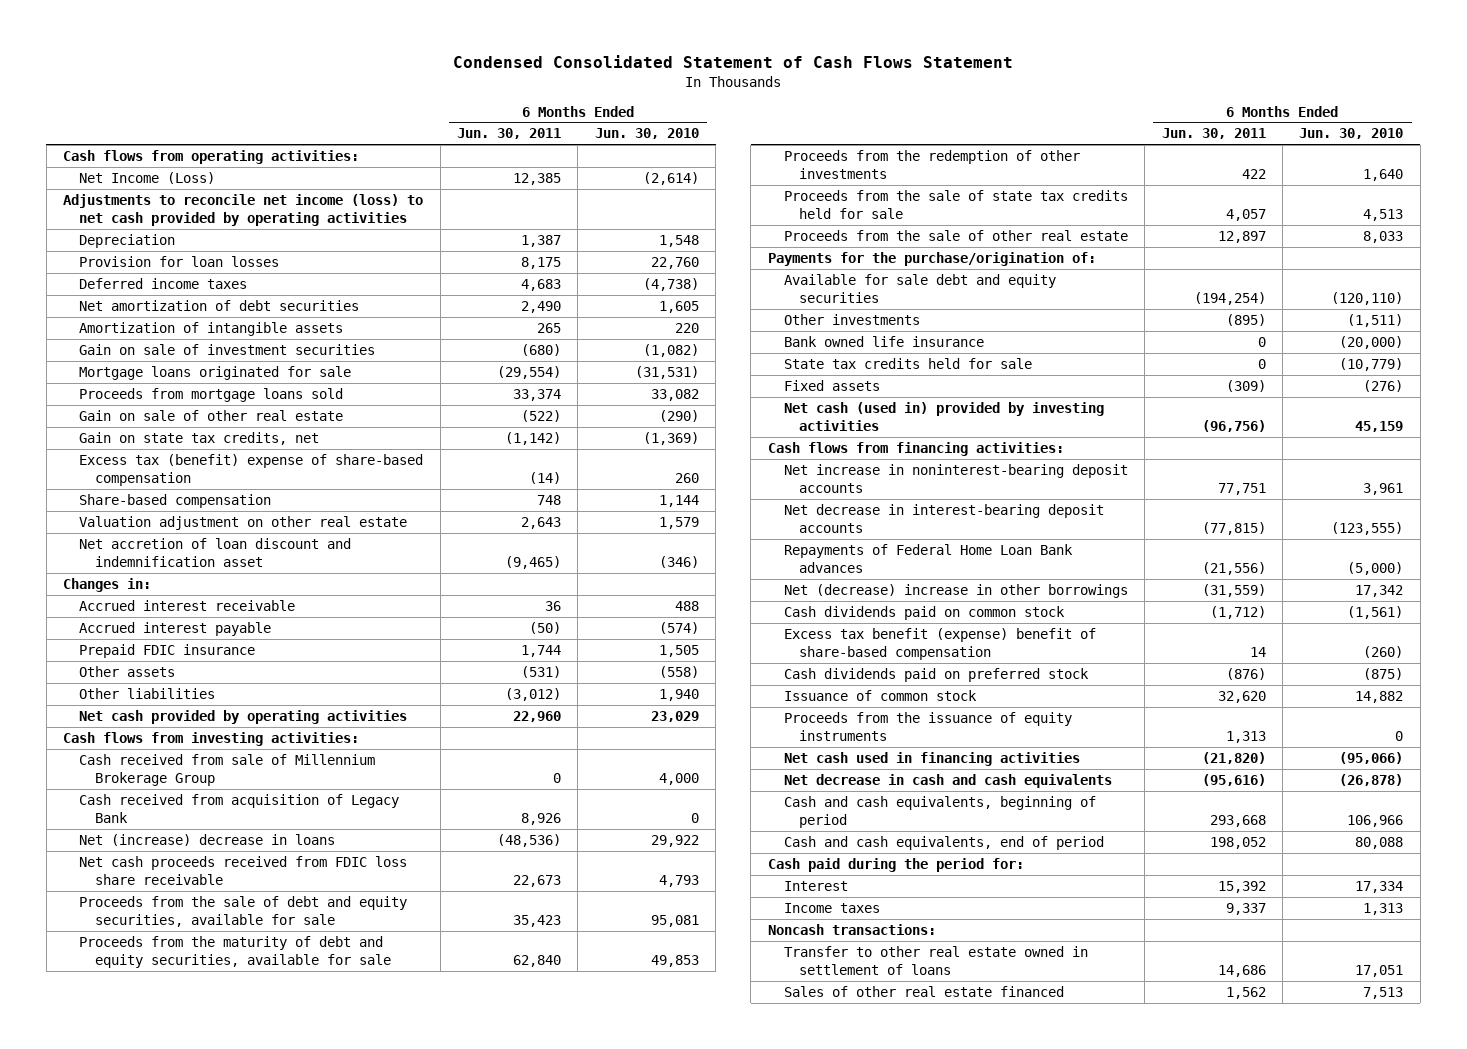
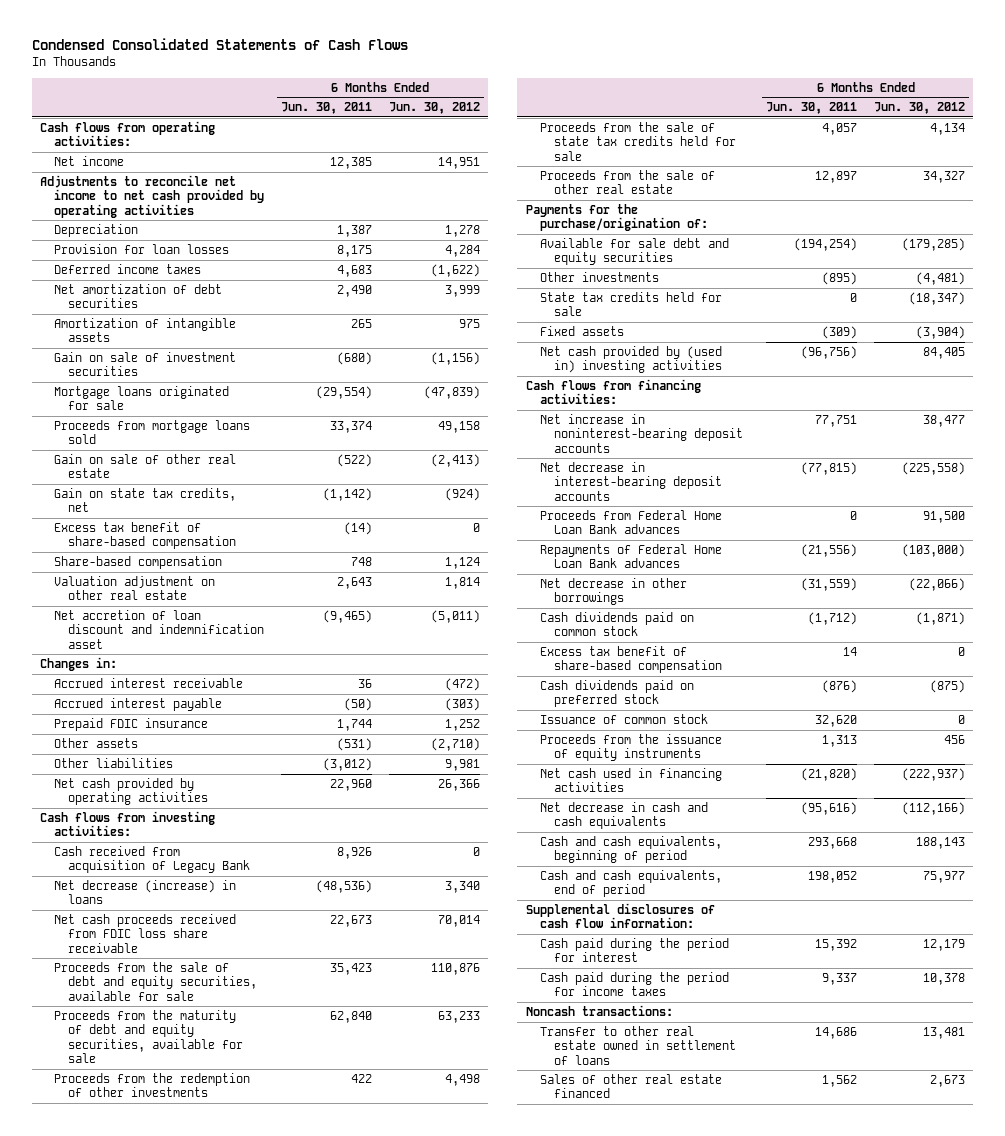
[453,54,1014,68] Condensed Consolidated Statement of Cash Flows Statement -> [31,38,408,51] Condensed Consolidated Statements of Cash Flows
[594,128,699,140] Jun. 30, 2010 -> none
none -> [388,102,480,115] Jun. 30, 2012
[79,172,216,185] Net Income (Loss) -> [54,155,125,166] Net income
[63,194,424,226] Adjustments to reconcile net income (loss) to net cash provided by operating activities -> [40,174,265,218] Adjustments to reconcile net income to net cash provided by operating activities
[79,454,424,486] Excess tax (benefit) expense of share-based compensation -> [54,521,237,550] Excess tax benefit of share-based compensation
[79,754,376,786] Cash received from sale of Millennium Brokerage Group -> none
[79,834,336,847] Net (increase) decrease in loans -> [54,879,237,905] Net decrease (increase) in loans
[783,336,984,348] Bank owned life insurance -> none
[783,402,1104,431] Net cash (used in) provided by investing activities -> [539,345,722,374] Net cash provided by (used in) investing activities
none -> [539,509,722,535] Proceeds from Federal Home Loan Bank advances
[783,584,1128,599] Net (decrease) increase in other borrowings -> [539,577,687,606] Net decrease in other borrowings
[783,628,1096,660] Excess tax benefit (expense) benefit of share-based compensation -> [539,645,722,674] Excess tax benefit of share-based compensation
[767,858,1024,873] Cash paid during the period for: -> none
none -> [525,902,715,929] Supplemental disclosures of cash flow information:
[783,881,848,892] Interest -> [539,937,729,963] Cash paid during the period for interest
[783,903,880,914] Income taxes -> [539,971,729,997] Cash paid during the period for income taxes

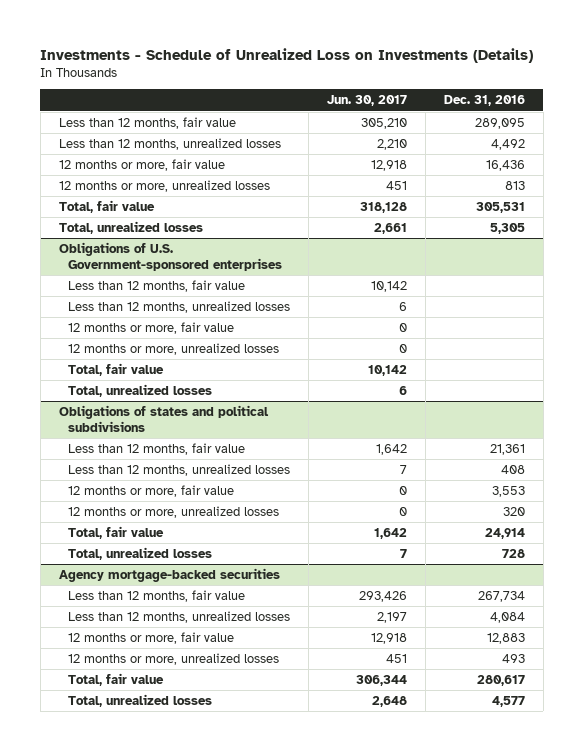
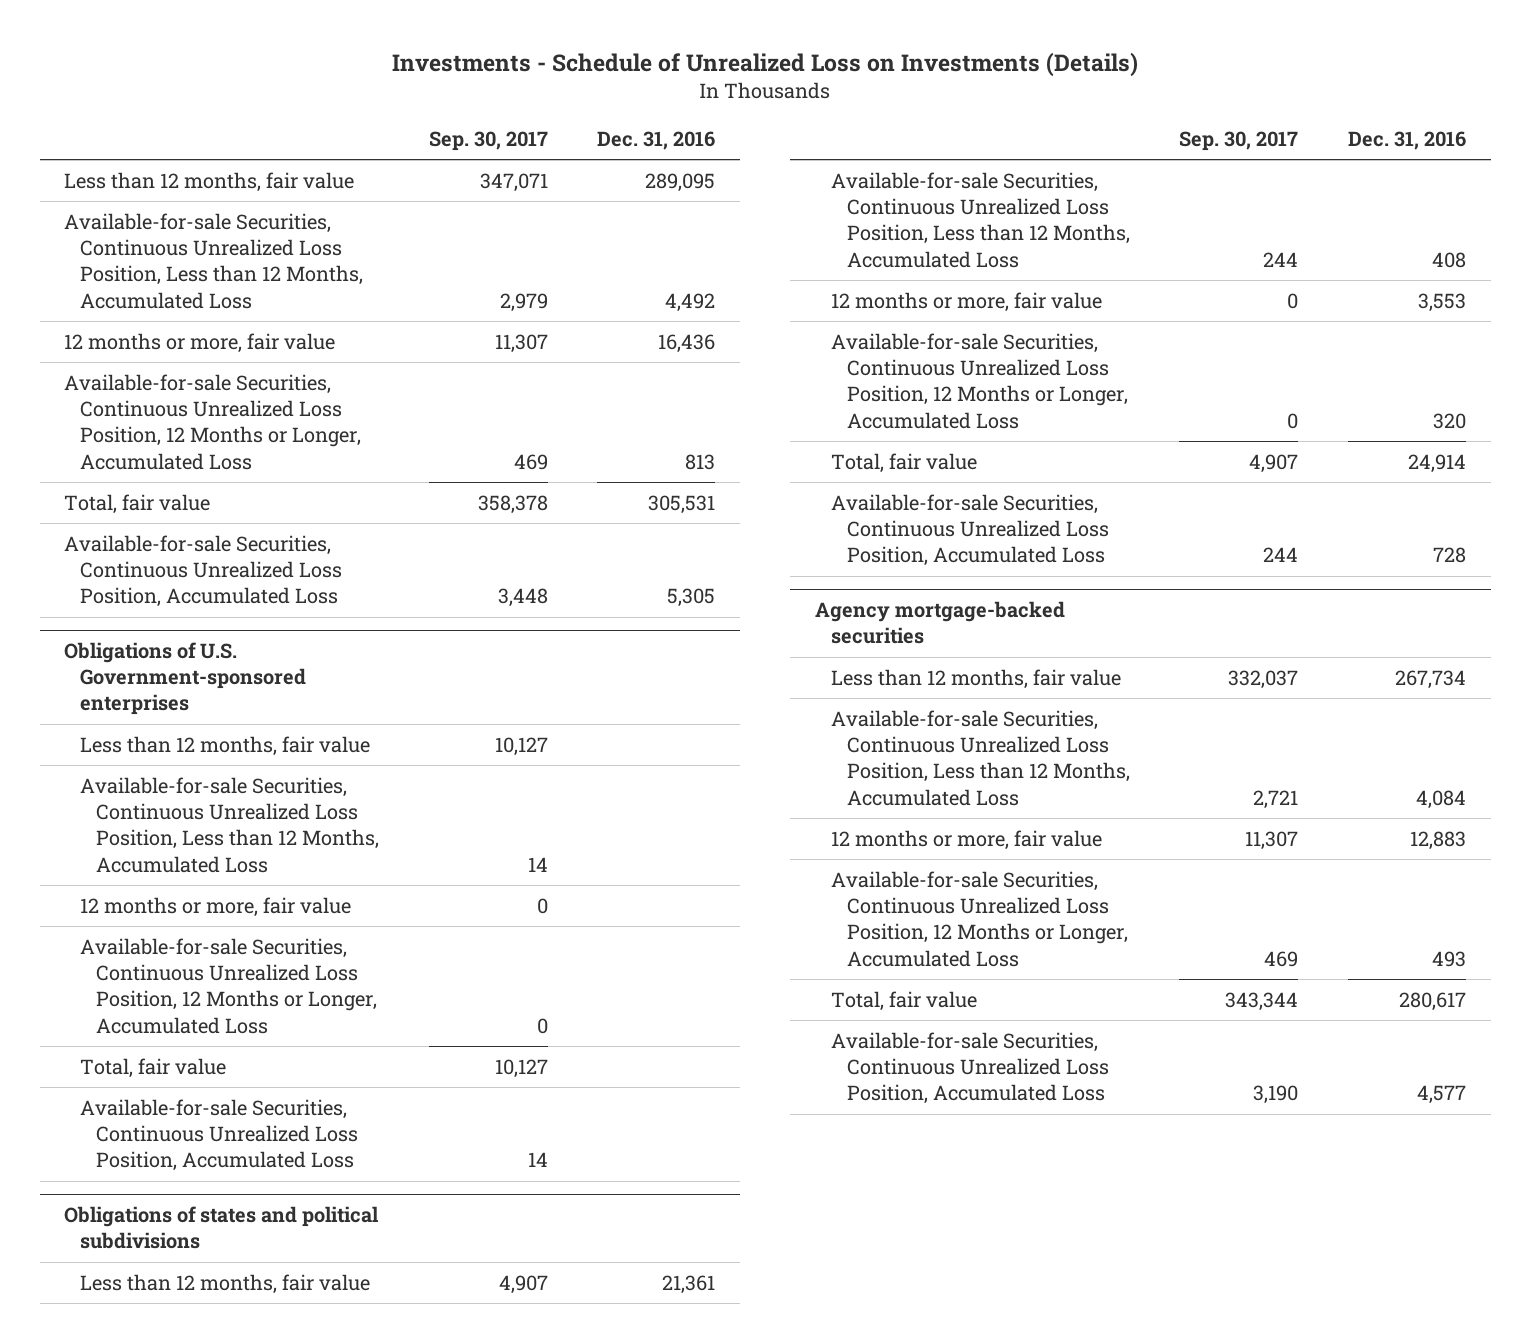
[326,95,407,107] Jun. 30, 2017 -> none
none -> [428,131,548,152] Sep. 30, 2017
[58,137,281,150] Less than 12 months, unrealized losses -> [64,212,364,309] Available-for-sale Securities, Continuous Unrealized Loss Position, Less than 12 Months, Accumulated Loss
[58,179,270,192] 12 months or more, unrealized losses -> [64,373,362,470] Available-for-sale Securities, Continuous Unrealized Loss Position, 12 Months or Longer, Accumulated Loss
[58,220,203,234] Total, unrealized losses -> [64,534,343,608] Available-for-sale Securities, Continuous Unrealized Loss Position, Accumulated Loss
[67,300,290,313] Less than 12 months, unrealized losses -> none
none -> [80,776,379,873] Available-for-sale Securities, Continuous Unrealized Loss Position, Less than 12 Months, Accumulated Loss
[67,342,279,355] 12 months or more, unrealized losses -> none
none -> [80,937,377,1034] Available-for-sale Securities, Continuous Unrealized Loss Position, 12 Months or Longer, Accumulated Loss
[67,383,212,397] Total, unrealized losses -> none
none -> [80,1098,358,1172] Available-for-sale Securities, Continuous Unrealized Loss Position, Accumulated Loss
[67,463,290,476] Less than 12 months, unrealized losses -> none
none -> [831,171,1130,268] Available-for-sale Securities, Continuous Unrealized Loss Position, Less than 12 Months, Accumulated Loss
[67,505,279,518] 12 months or more, unrealized losses -> none
none -> [831,332,1128,429] Available-for-sale Securities, Continuous Unrealized Loss Position, 12 Months or Longer, Accumulated Loss
[67,546,212,560] Total, unrealized losses -> [831,493,1109,567] Available-for-sale Securities, Continuous Unrealized Loss Position, Accumulated Loss
[67,610,290,623] Less than 12 months, unrealized losses -> [831,709,1130,806] Available-for-sale Securities, Continuous Unrealized Loss Position, Less than 12 Months, Accumulated Loss
[67,652,279,665] 12 months or more, unrealized losses -> [831,870,1128,967] Available-for-sale Securities, Continuous Unrealized Loss Position, 12 Months or Longer, Accumulated Loss
[67,693,212,707] Total, unrealized losses -> [831,1031,1109,1105] Available-for-sale Securities, Continuous Unrealized Loss Position, Accumulated Loss

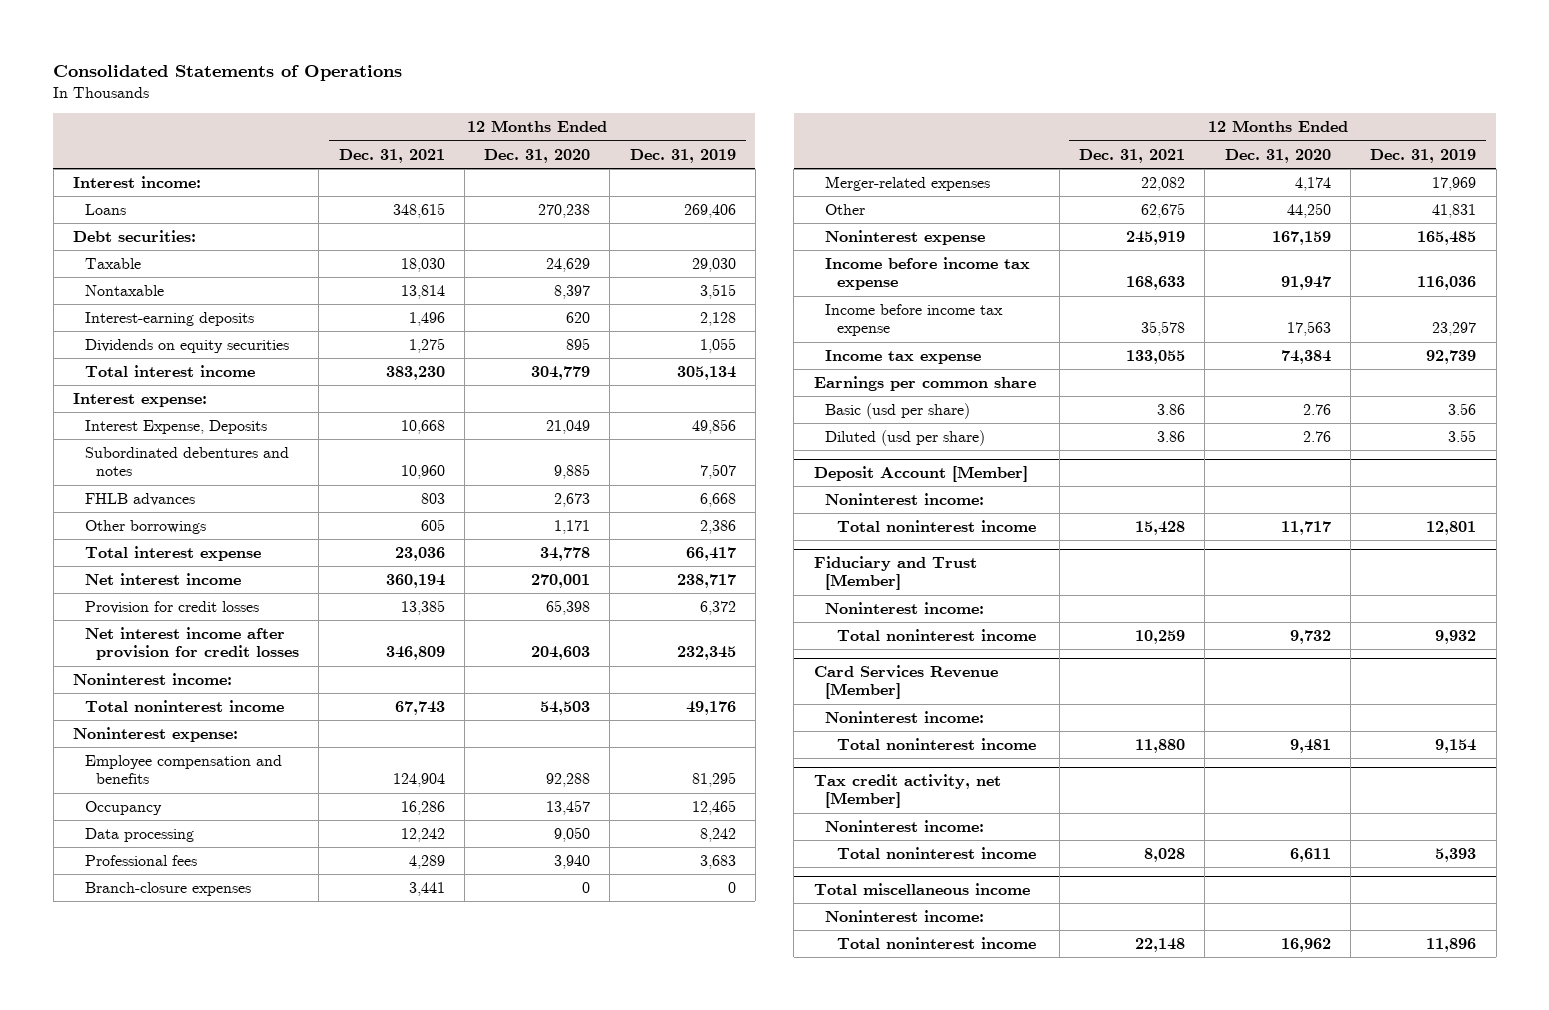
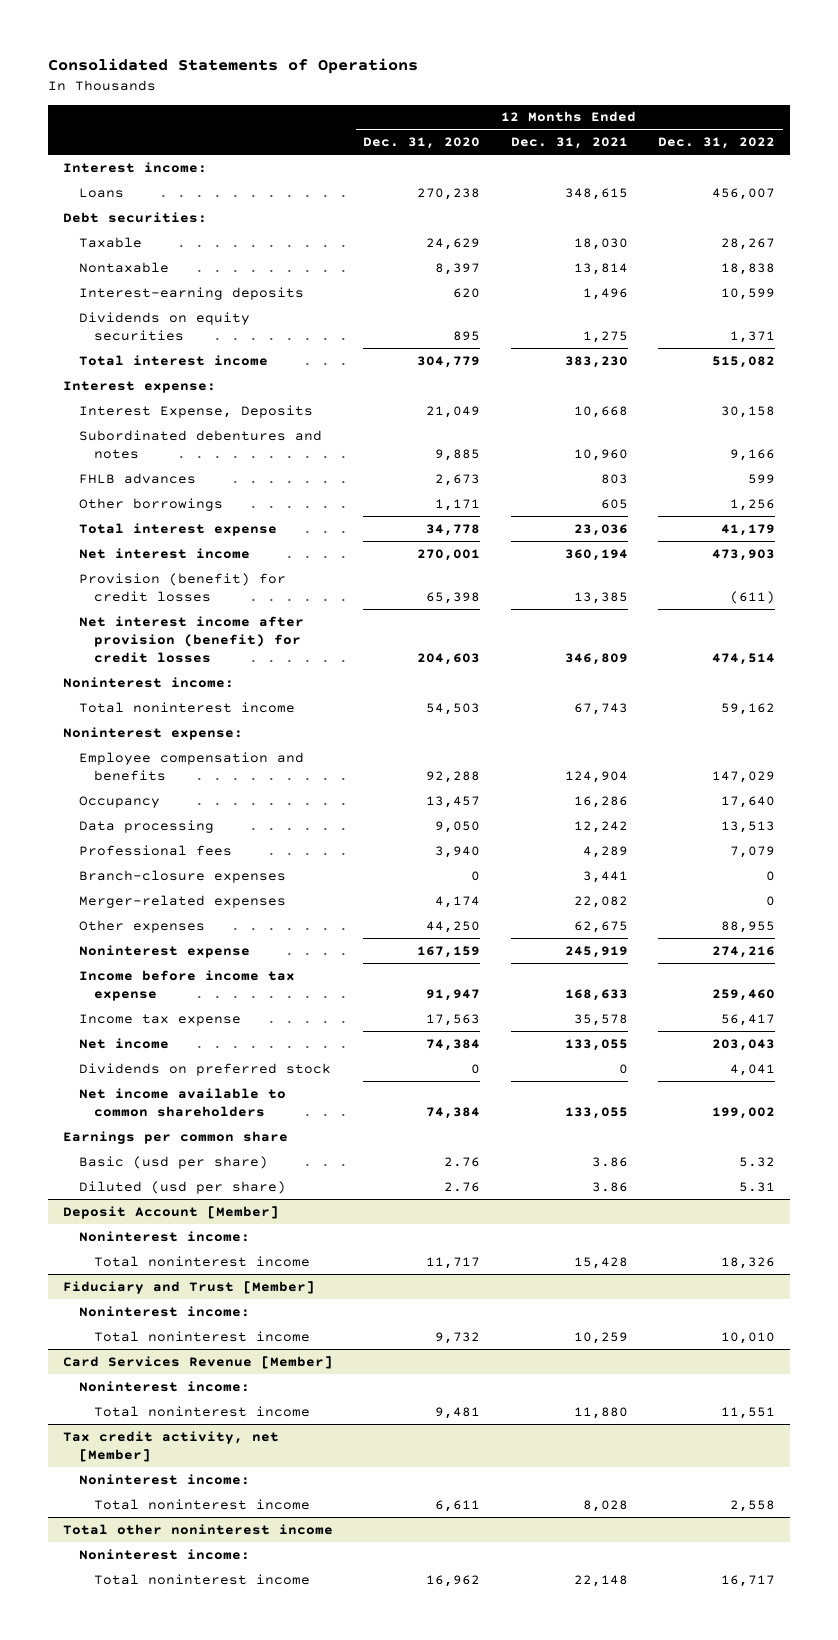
[629,148,736,163] Dec. 31, 2019 -> none
none -> [658,137,776,150] Dec. 31, 2022
[84,600,259,614] Provision for credit losses -> [78,572,286,602] Provision (benefit) for credit losses
[84,626,300,661] Net interest income after provision for credit losses -> [78,615,304,664] Net interest income after provision (benefit) for credit losses
[825,203,866,215] Other -> [78,919,205,933] Other expenses
[825,303,1004,337] Income before income tax expense -> [78,1013,241,1026] Income tax expense
[825,349,982,364] Income tax expense -> [78,1037,169,1049] Net income
none -> [78,1062,331,1076] Dividends on preferred stock
none -> [78,1087,286,1117] Net income available to common shareholders
[813,883,1030,896] Total miscellaneous income -> [62,1523,333,1535] Total other noninterest income

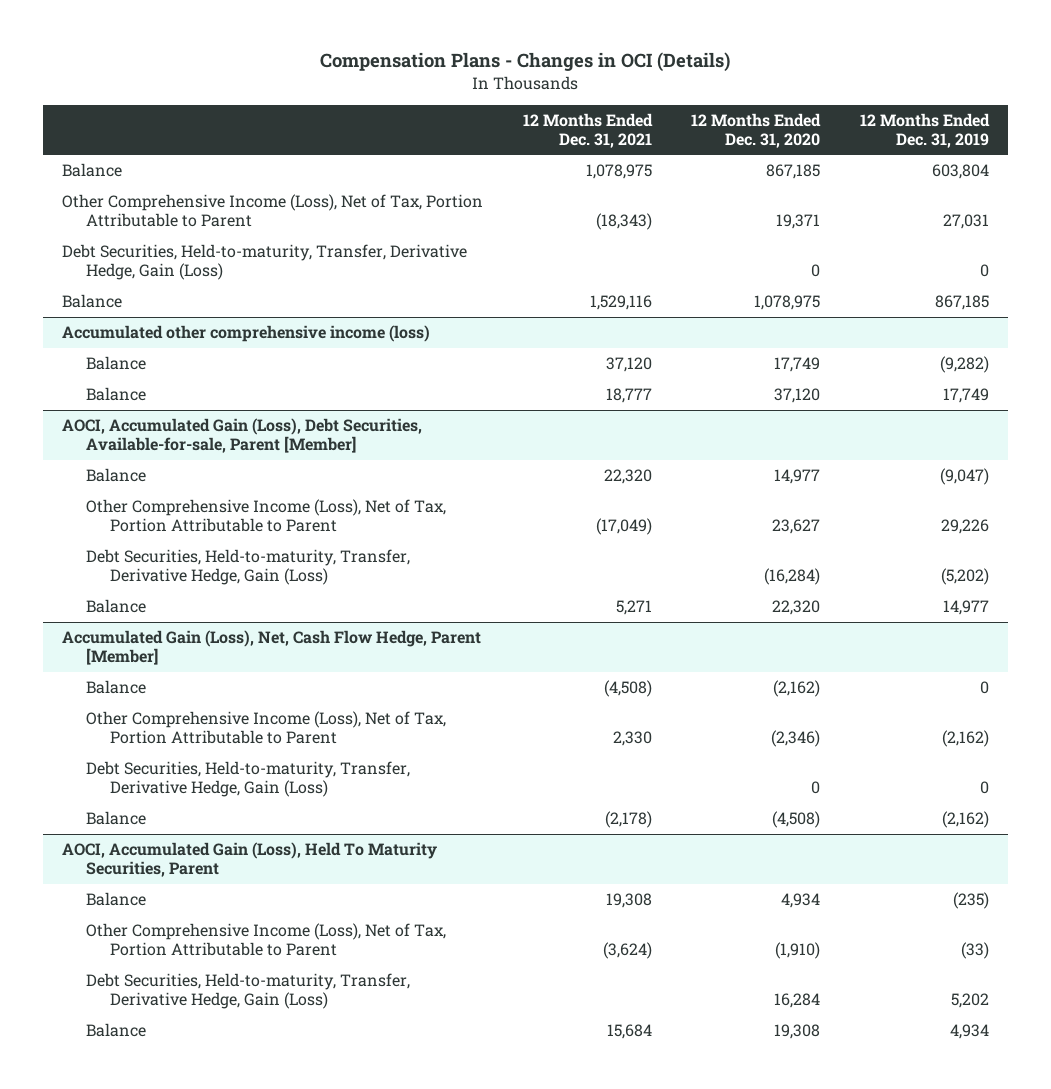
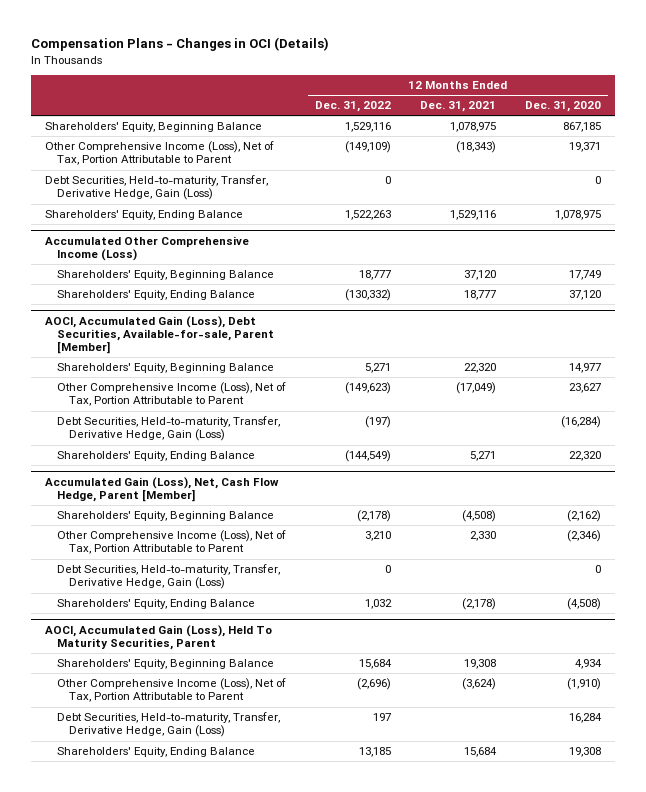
[859,112,990,148] 12 Months Ended Dec. 31, 2019 -> none
none -> [314,101,391,113] Dec. 31, 2022
[62,163,123,178] Balance -> [45,122,263,133] Shareholders' Equity, Beginning Balance
[62,294,123,309] Balance -> [45,210,244,221] Shareholders' Equity, Ending Balance
[62,325,431,343] Accumulated other comprehensive income (loss) -> [45,235,250,262] Accumulated Other Comprehensive Income (Loss)
[86,356,147,371] Balance -> [57,270,275,281] Shareholders' Equity, Beginning Balance
[86,387,147,402] Balance -> [57,290,256,301] Shareholders' Equity, Ending Balance
[86,468,147,483] Balance -> [57,363,275,374] Shareholders' Equity, Beginning Balance
[86,599,147,614] Balance -> [57,451,256,462] Shareholders' Equity, Ending Balance
[86,680,147,695] Balance -> [57,511,275,522] Shareholders' Equity, Beginning Balance
[86,811,147,826] Balance -> [57,599,256,610] Shareholders' Equity, Ending Balance
[86,892,147,907] Balance -> [57,659,275,670] Shareholders' Equity, Beginning Balance
[86,1023,147,1038] Balance -> [57,747,256,758] Shareholders' Equity, Ending Balance

